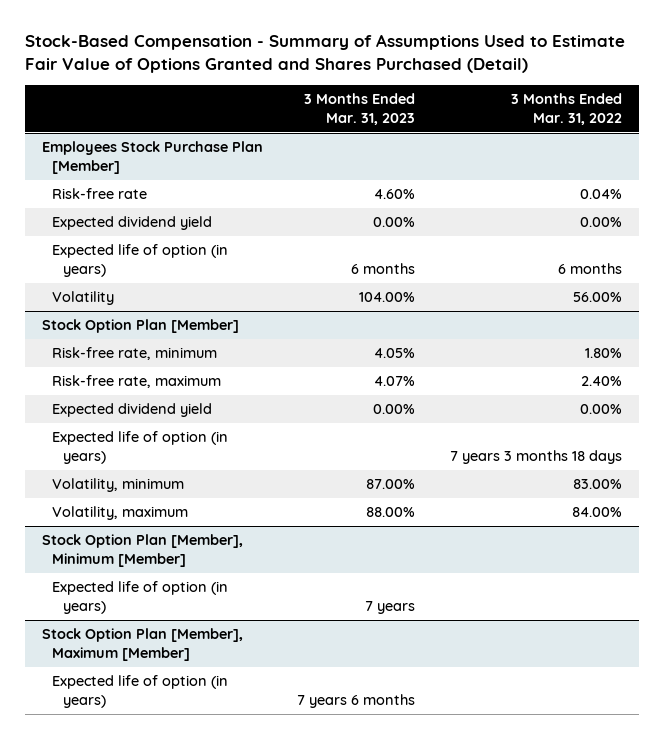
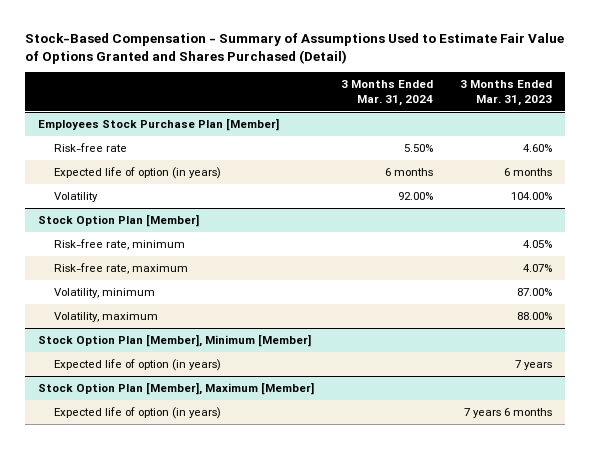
[511,93,623,126] 3 Months Ended Mar. 31, 2022 -> none
none -> [341,80,434,106] 3 Months Ended Mar. 31, 2024
[52,216,213,231] Expected dividend yield -> none
[52,403,213,418] Expected dividend yield -> none
[52,431,229,464] Expected life of option (in years) -> none

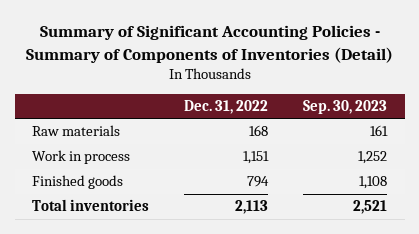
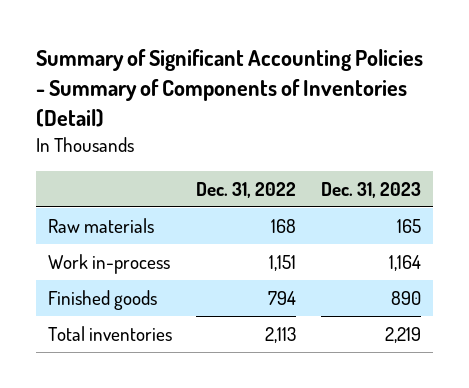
[303,99,388,114] Sep. 30, 2023 -> none
none -> [320,181,421,198] Dec. 31, 2023
[32,150,131,165] Work in process -> [48,253,171,274] Work in-process

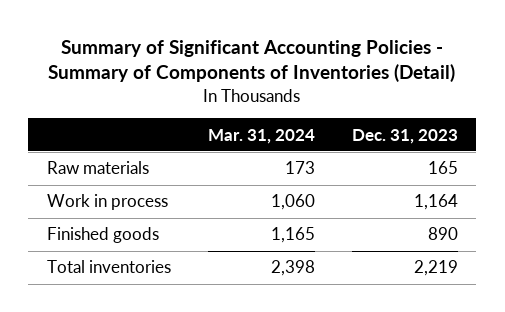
[196,181,297,198] Dec. 31, 2022 -> none
none -> [207,128,315,144] Mar. 31, 2024
[48,253,171,274] Work in-process -> [46,194,168,211] Work in process

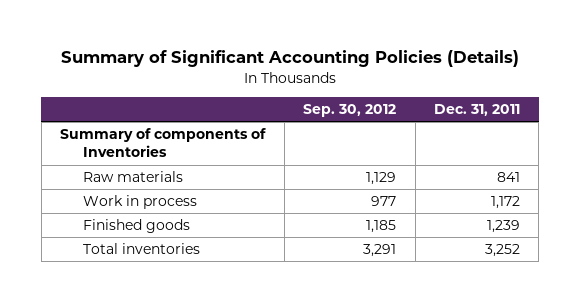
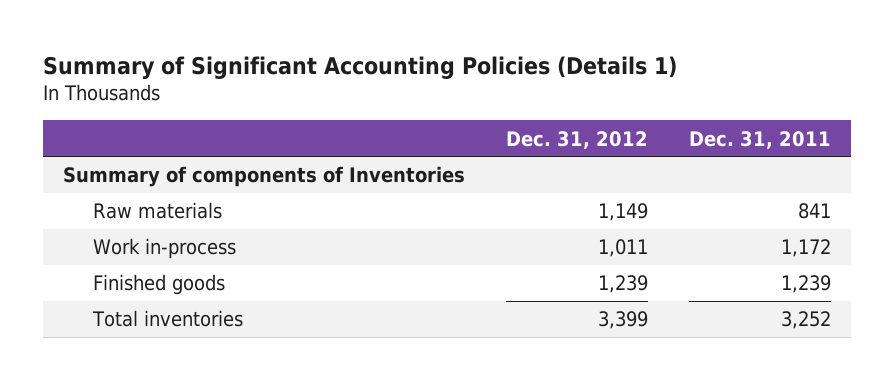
[61,50,520,68] Summary of Significant Accounting Policies (Details) -> [43,55,678,79] Summary of Significant Accounting Policies (Details 1)
[303,104,397,118] Sep. 30, 2012 -> none
none -> [506,130,649,149] Dec. 31, 2012
[82,195,197,210] Work in process -> [93,238,237,260] Work in-process

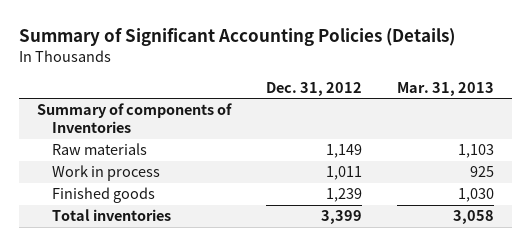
[43,55,678,79] Summary of Significant Accounting Policies (Details 1) -> [18,27,455,46] Summary of Significant Accounting Policies (Details)
[688,130,831,149] Dec. 31, 2011 -> none
none -> [397,81,495,96] Mar. 31, 2013
[93,238,237,260] Work in-process -> [51,165,160,182] Work in process

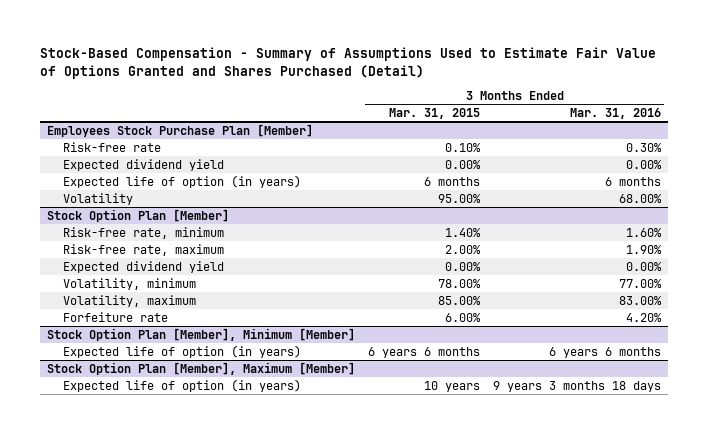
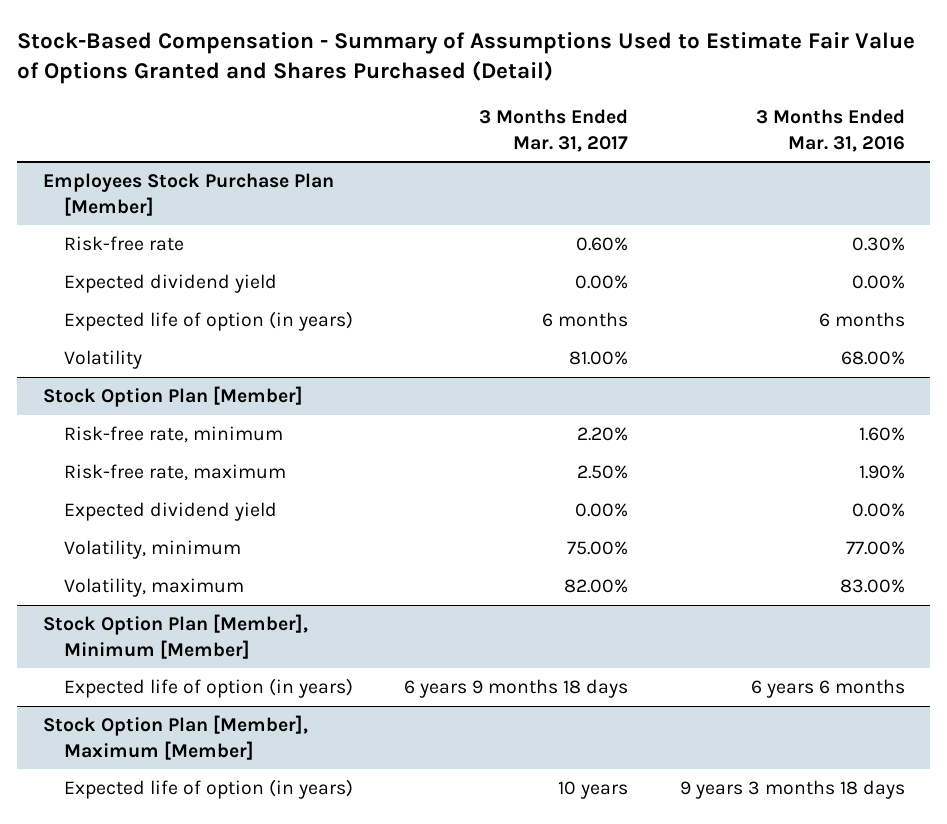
[388,107,480,119] Mar. 31, 2015 -> none
none -> [479,109,629,152] 3 Months Ended Mar. 31, 2017
[62,311,168,322] Forfeiture rate -> none

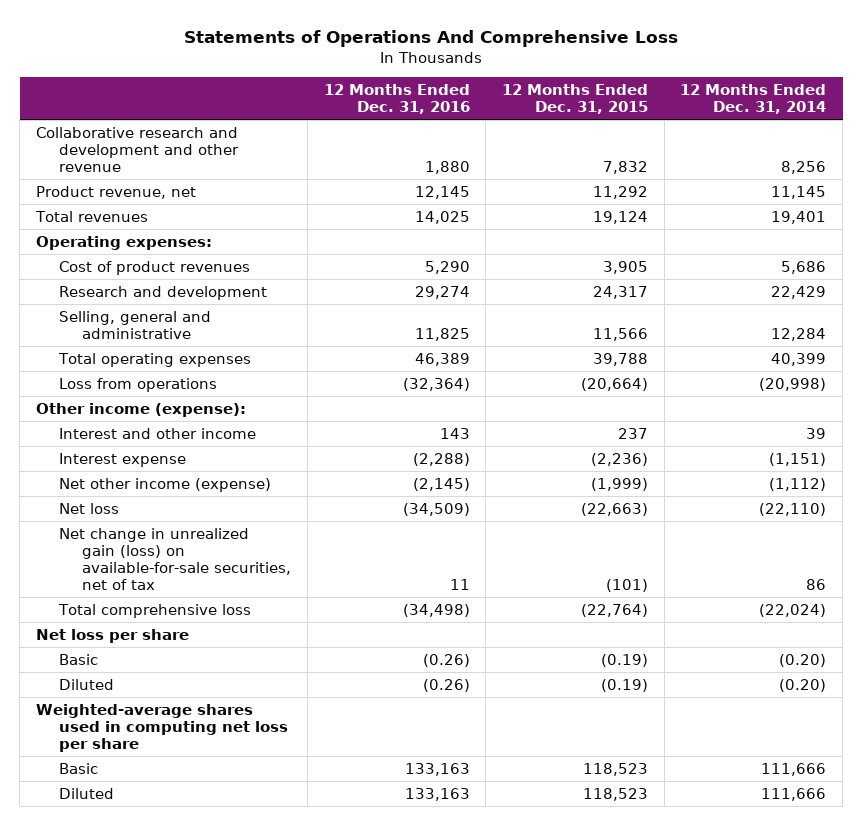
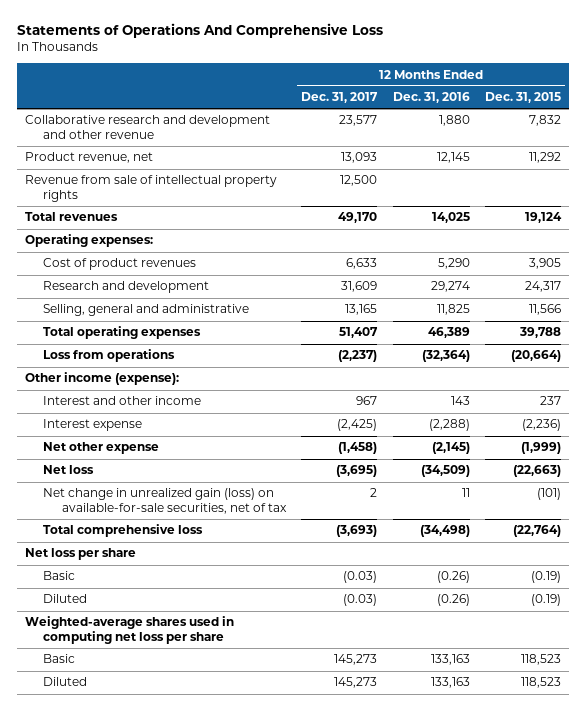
[680,84,827,115] 12 Months Ended Dec. 31, 2014 -> none
none -> [301,92,379,104] Dec. 31, 2017
none -> [24,175,277,203] Revenue from sale of intellectual property rights
[59,477,272,492] Net other income (expense) -> [43,442,160,455] Net other expense

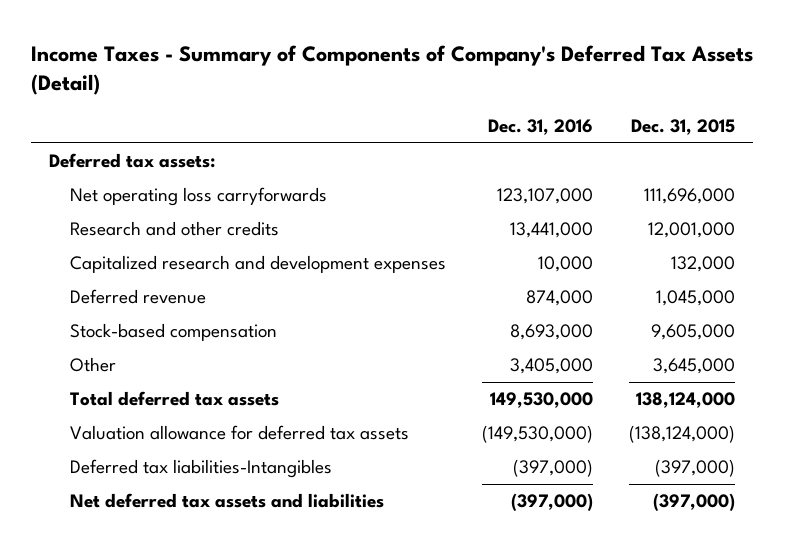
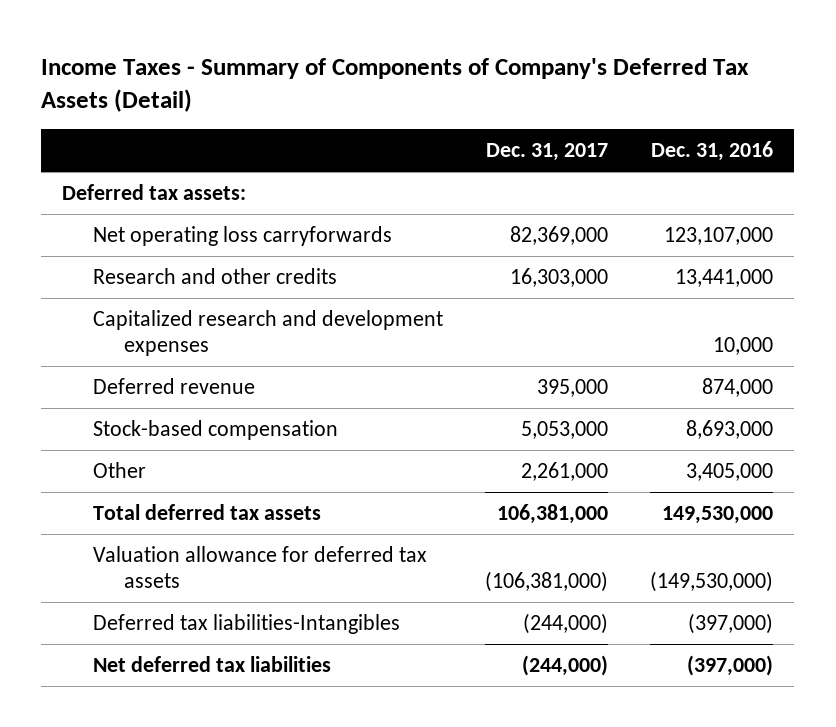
[631,119,736,136] Dec. 31, 2015 -> none
none -> [486,143,609,162] Dec. 31, 2017
[70,493,385,509] Net deferred tax assets and liabilities -> [93,656,332,673] Net deferred tax liabilities

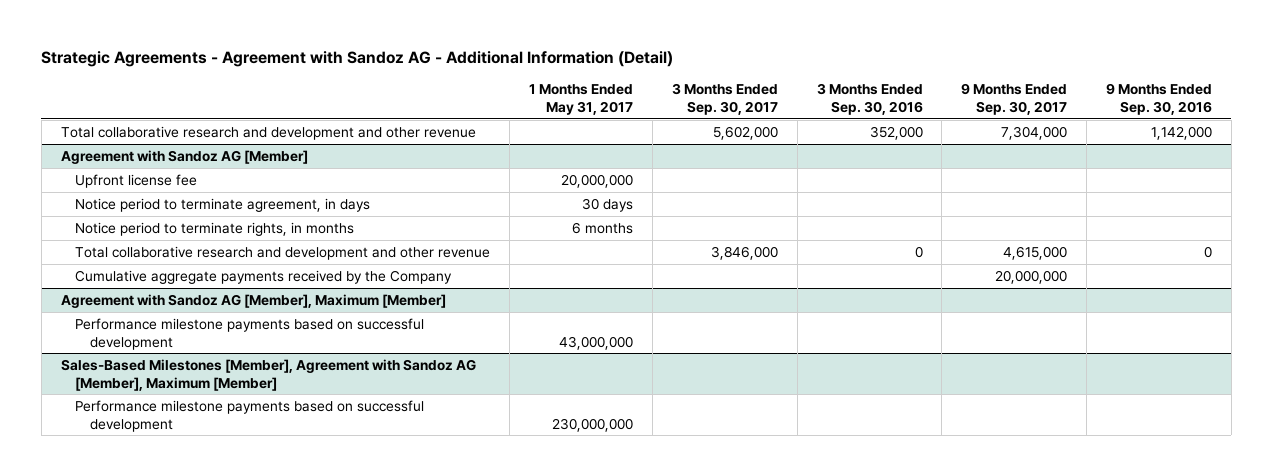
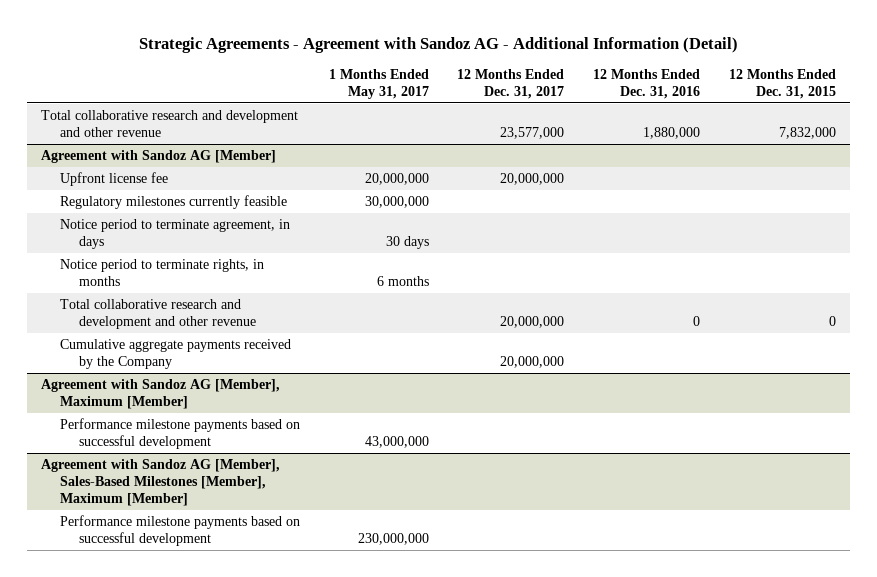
[671,83,778,115] 3 Months Ended Sep. 30, 2017 -> none
[816,83,923,115] 3 Months Ended Sep. 30, 2016 -> none
[961,83,1068,115] 9 Months Ended Sep. 30, 2017 -> none
[1106,83,1213,115] 9 Months Ended Sep. 30, 2016 -> none
none -> [457,69,565,99] 12 Months Ended Dec. 31, 2017
none -> [593,69,701,99] 12 Months Ended Dec. 31, 2016
none -> [729,69,837,99] 12 Months Ended Dec. 31, 2015
none -> [59,195,287,210] Regulatory milestones currently feasible
[60,358,476,391] Sales-Based Milestones [Member], Agreement with Sandoz AG [Member], Maximum [Member] -> [41,459,281,506] Agreement with Sandoz AG [Member], Sales-Based Milestones [Member], Maximum [Member]

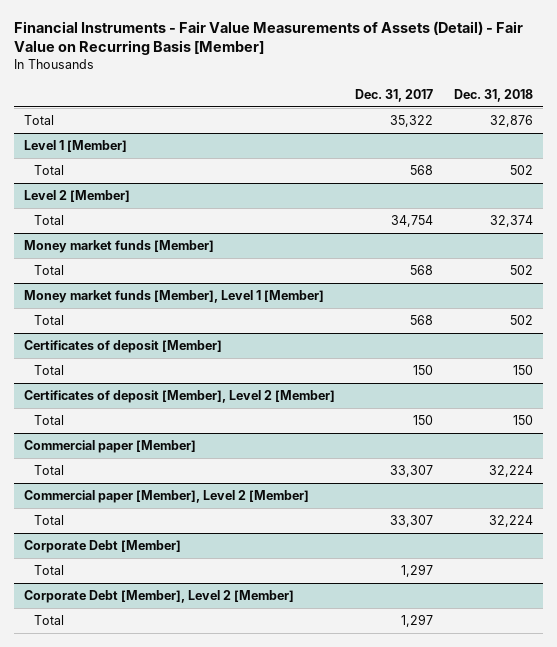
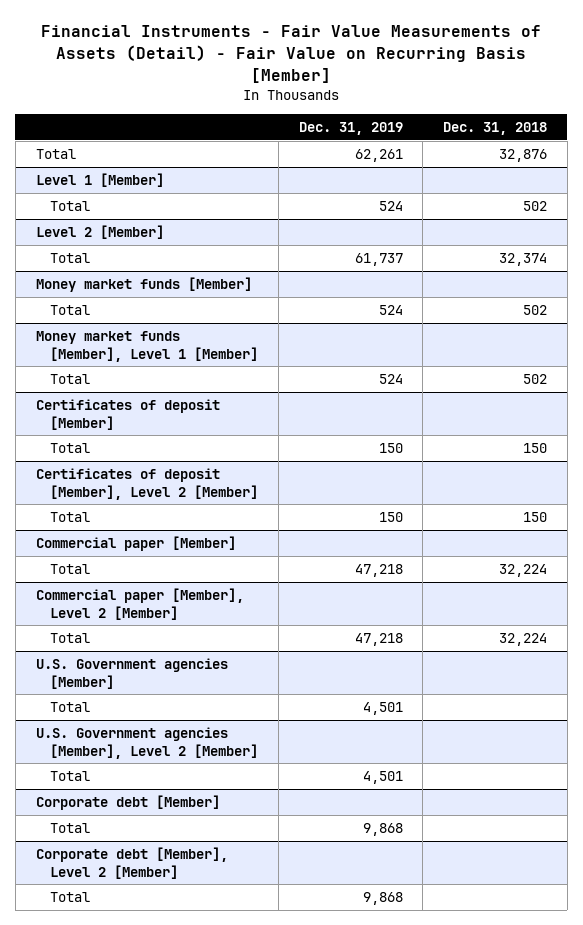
[355,88,434,102] Dec. 31, 2017 -> none
none -> [298,121,403,135] Dec. 31, 2019
[23,540,181,554] Corporate Debt [Member] -> [35,658,228,689] U.S. Government agencies [Member]
[23,590,294,604] Corporate Debt [Member], Level 2 [Member] -> none
none -> [35,727,259,759] U.S. Government agencies [Member], Level 2 [Member]
none -> [35,795,220,811] Corporate debt [Member]
none -> [50,823,91,834] Total
none -> [35,847,228,879] Corporate debt [Member], Level 2 [Member]
none -> [50,892,91,903] Total

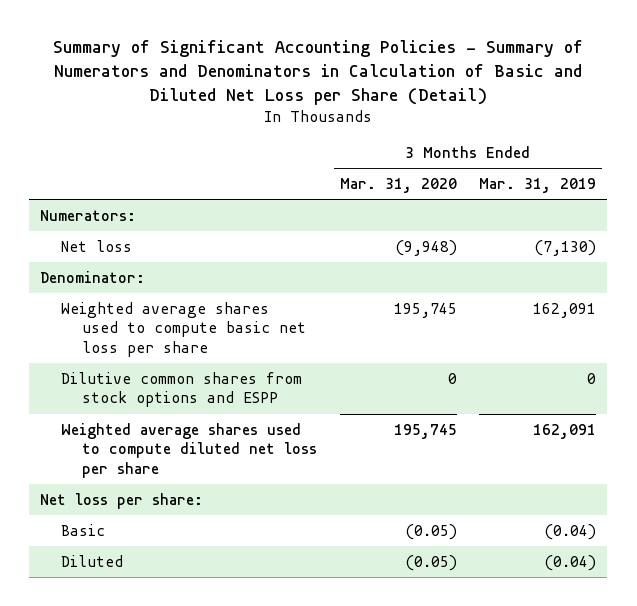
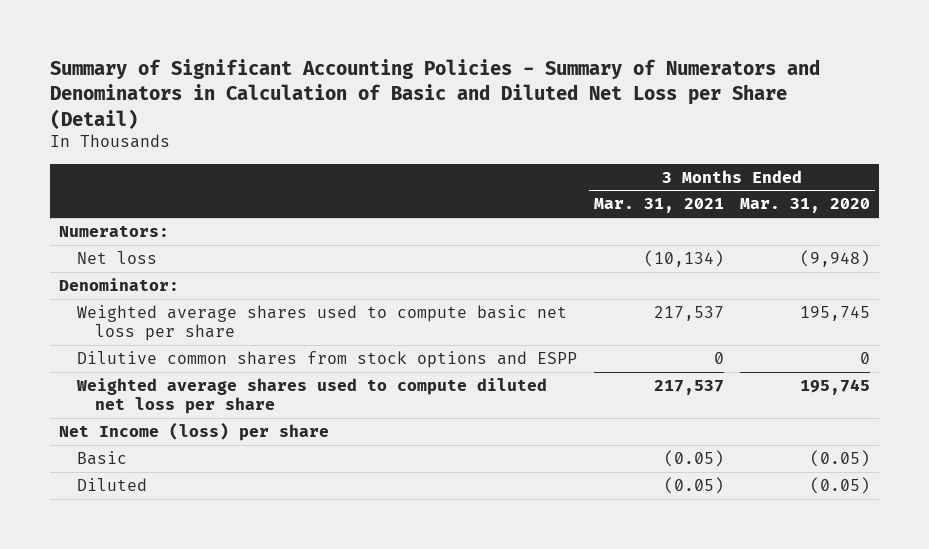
[479,178,597,194] Mar. 31, 2019 -> none
none -> [593,198,724,214] Mar. 31, 2021
[40,492,204,509] Net loss per share: -> [58,422,329,442] Net Income (loss) per share

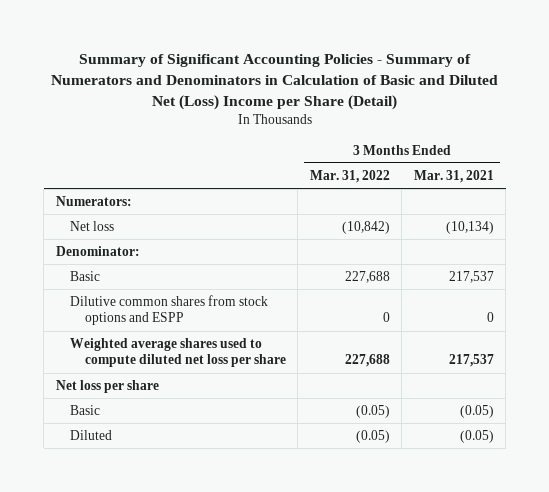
[50,59,821,129] Summary of Significant Accounting Policies - Summary of Numerators and Denominators in Calculation of Basic and Diluted Net Loss per Share (Detail) -> [50,54,498,110] Summary of Significant Accounting Policies - Summary of Numerators and Denominators in Calculation of Basic and Diluted Net (Loss) Income per Share (Detail)
[740,198,871,214] Mar. 31, 2020 -> none
none -> [309,169,390,183] Mar. 31, 2022
[76,305,567,341] Weighted average shares used to compute basic net loss per share -> [70,271,101,282] Basic
[58,422,329,442] Net Income (loss) per share -> [55,380,159,394] Net loss per share

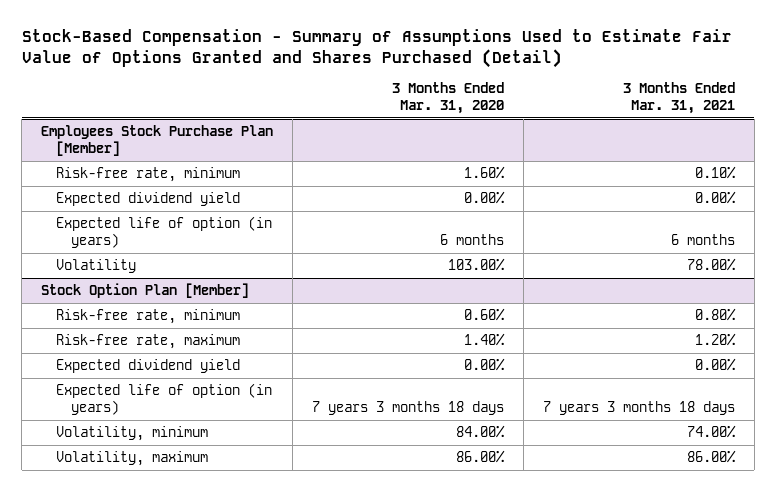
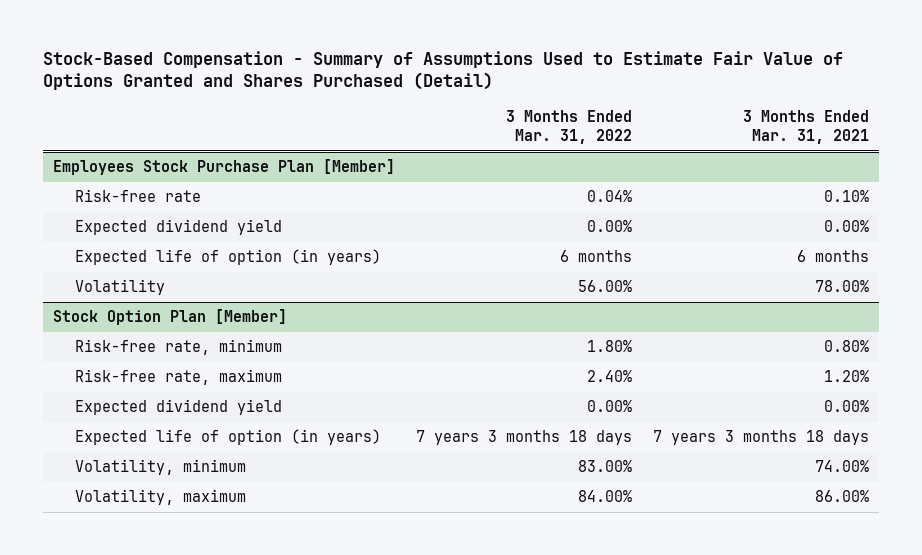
[391,82,504,114] 3 Months Ended Mar. 31, 2020 -> none
none -> [505,110,632,144] 3 Months Ended Mar. 31, 2022
[55,167,240,183] Risk-free rate, minimum -> [75,189,202,203] Risk-free rate

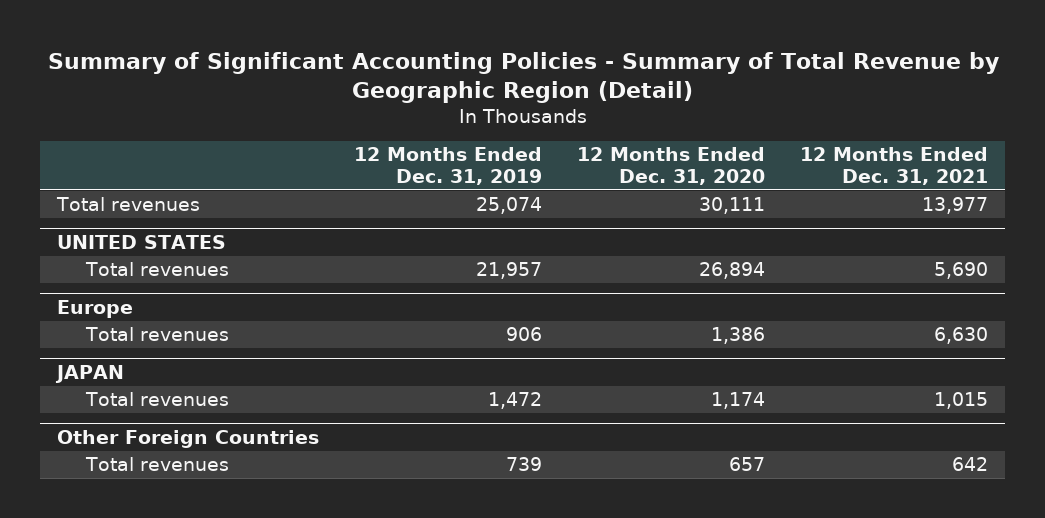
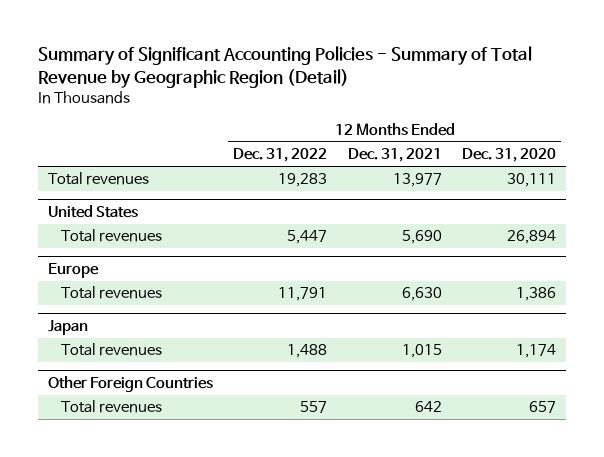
[354,147,543,186] 12 Months Ended Dec. 31, 2019 -> none
none -> [233,148,328,163] Dec. 31, 2022
[57,235,227,250] UNITED STATES -> [47,205,138,219] United States
[55,365,125,384] JAPAN -> [47,320,88,336] Japan

